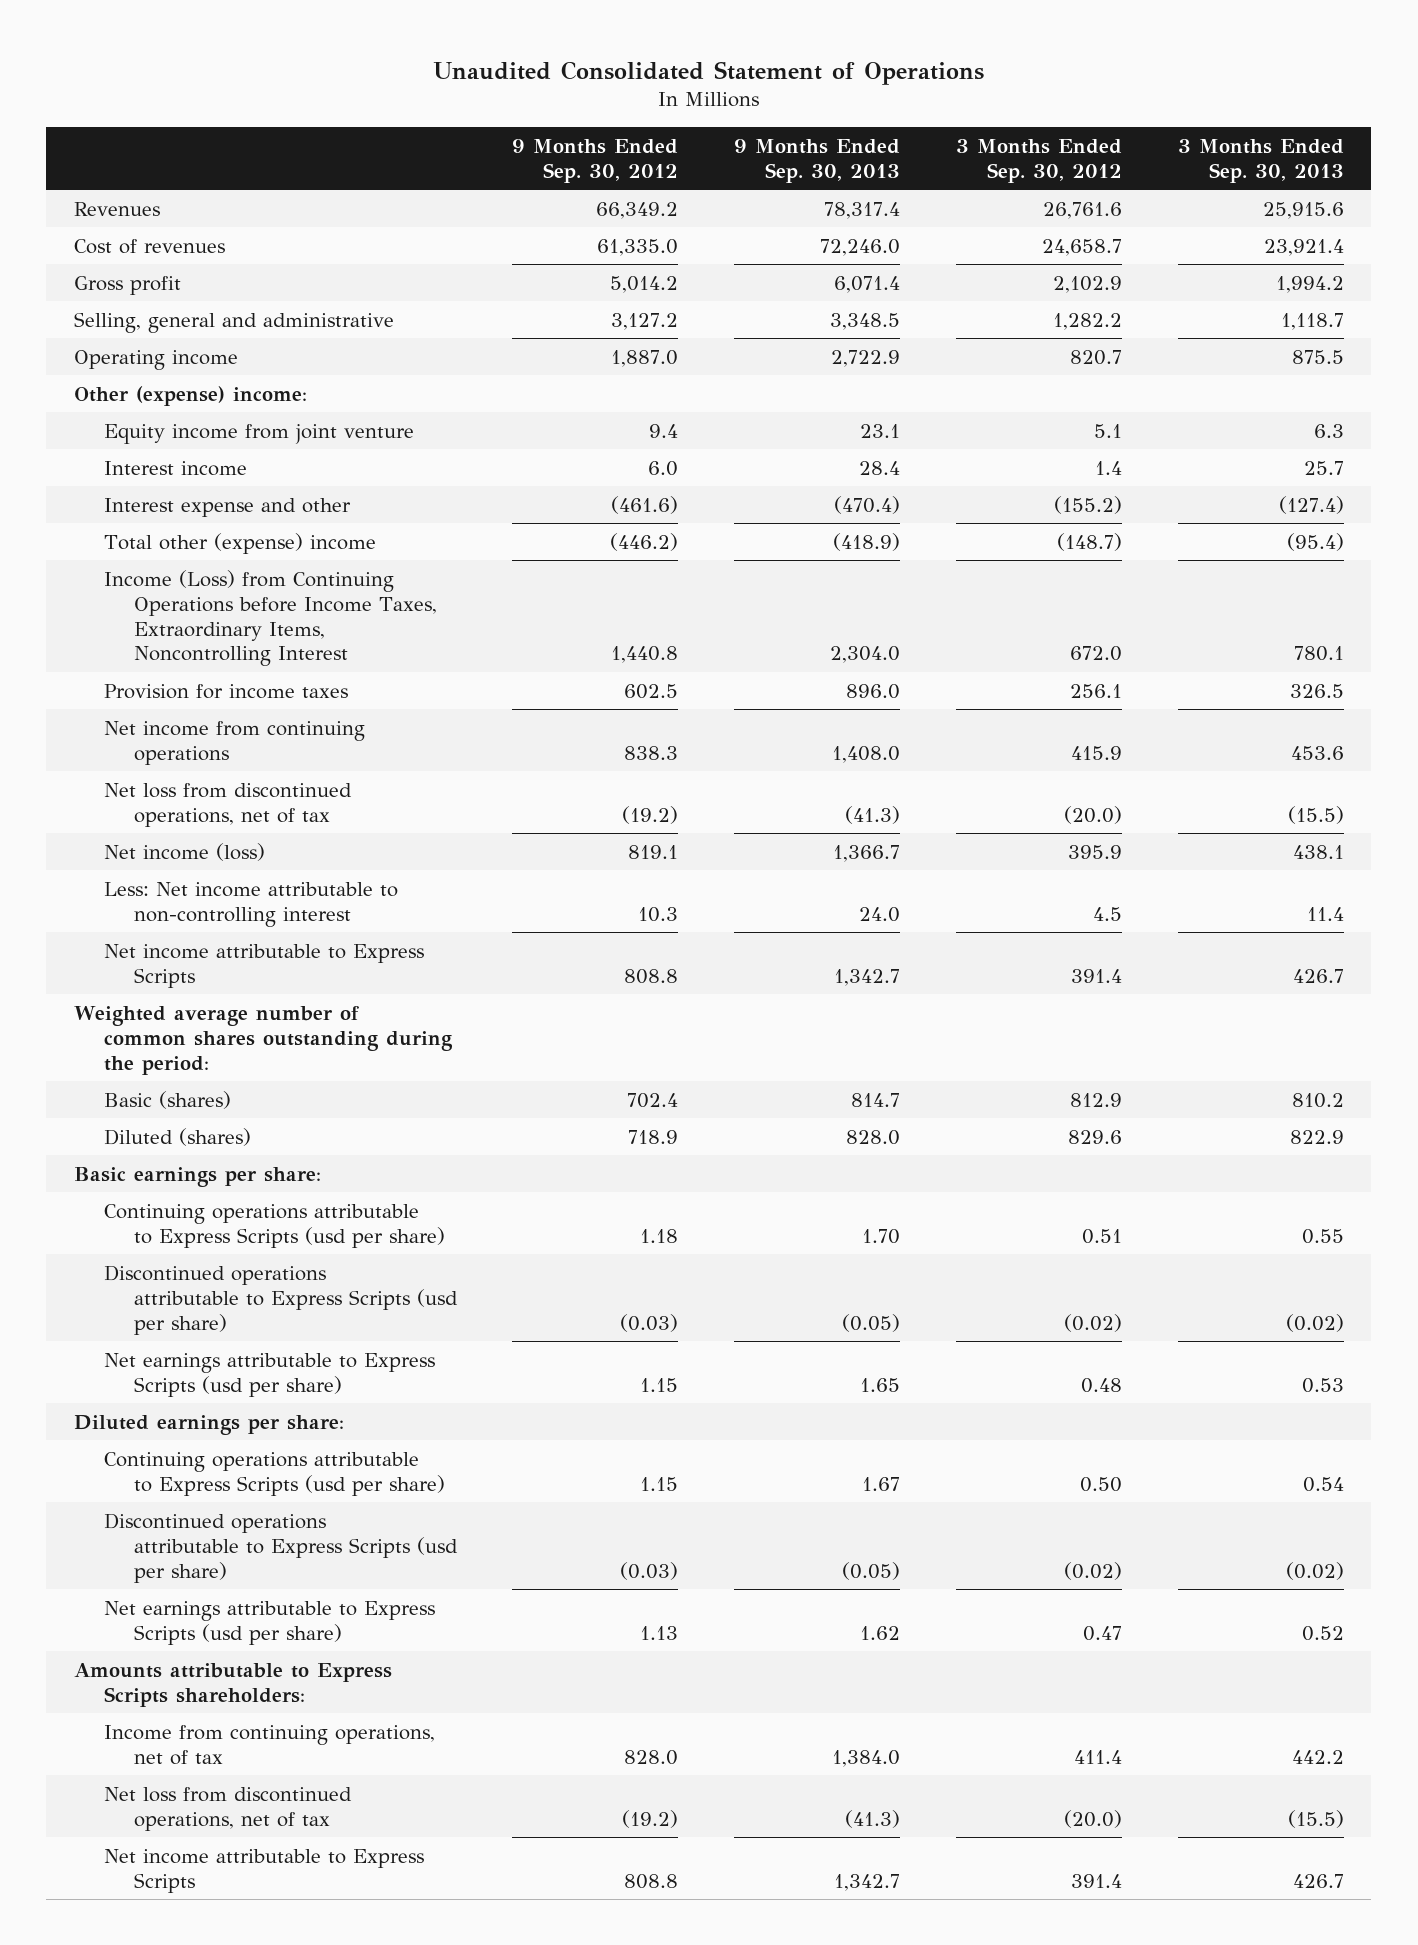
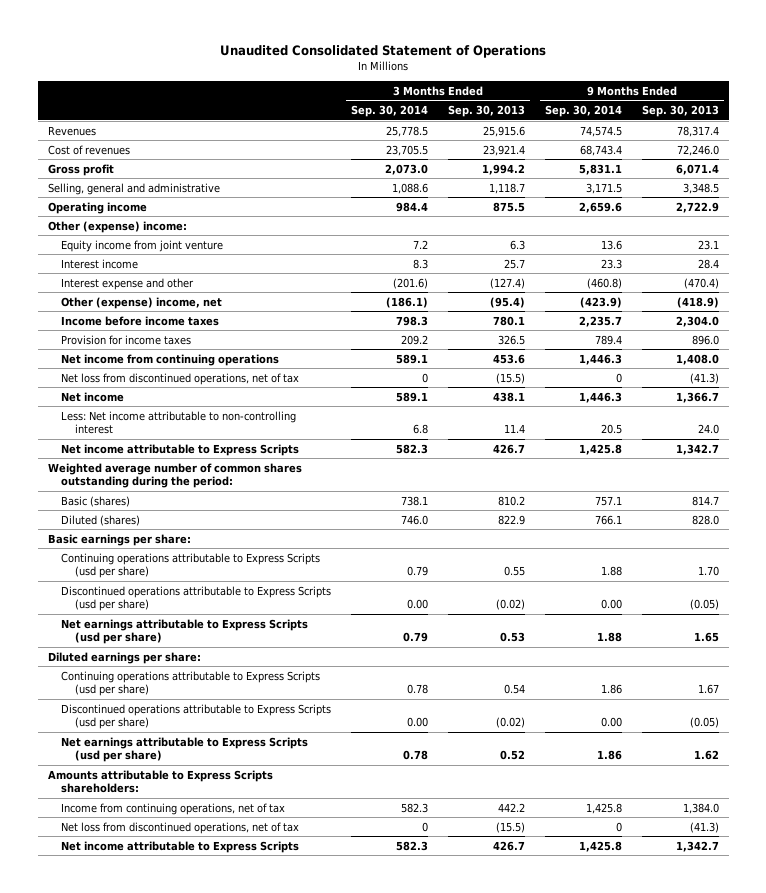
[512,139,679,183] 9 Months Ended Sep. 30, 2012 -> none
[955,139,1122,183] 3 Months Ended Sep. 30, 2012 -> none
none -> [351,105,429,118] Sep. 30, 2014
none -> [544,105,622,118] Sep. 30, 2014
[103,532,376,554] Total other (expense) income -> [61,296,223,309] Other (expense) income, net
[103,569,437,667] Income (Loss) from Continuing Operations before Income Taxes, Extraordinary Items, Noncontrolling Interest -> [61,315,220,326] Income before income taxes
[103,842,265,861] Net income (loss) -> [61,391,125,402] Net income

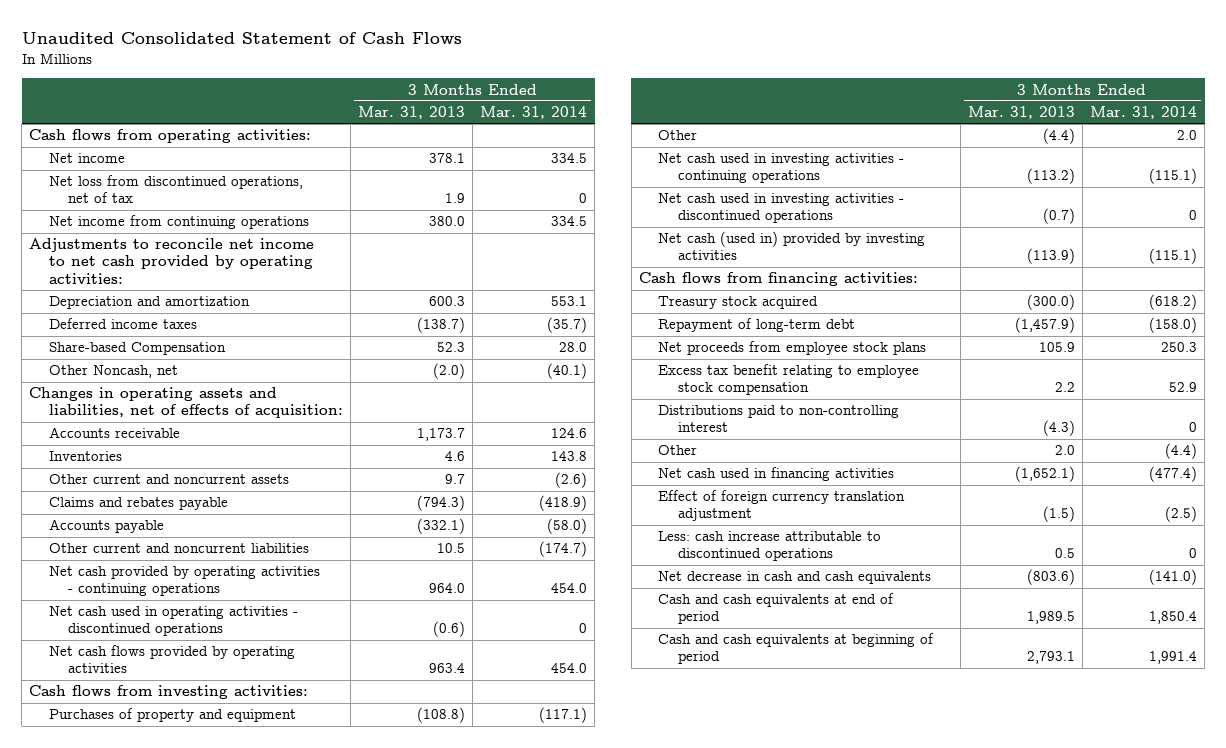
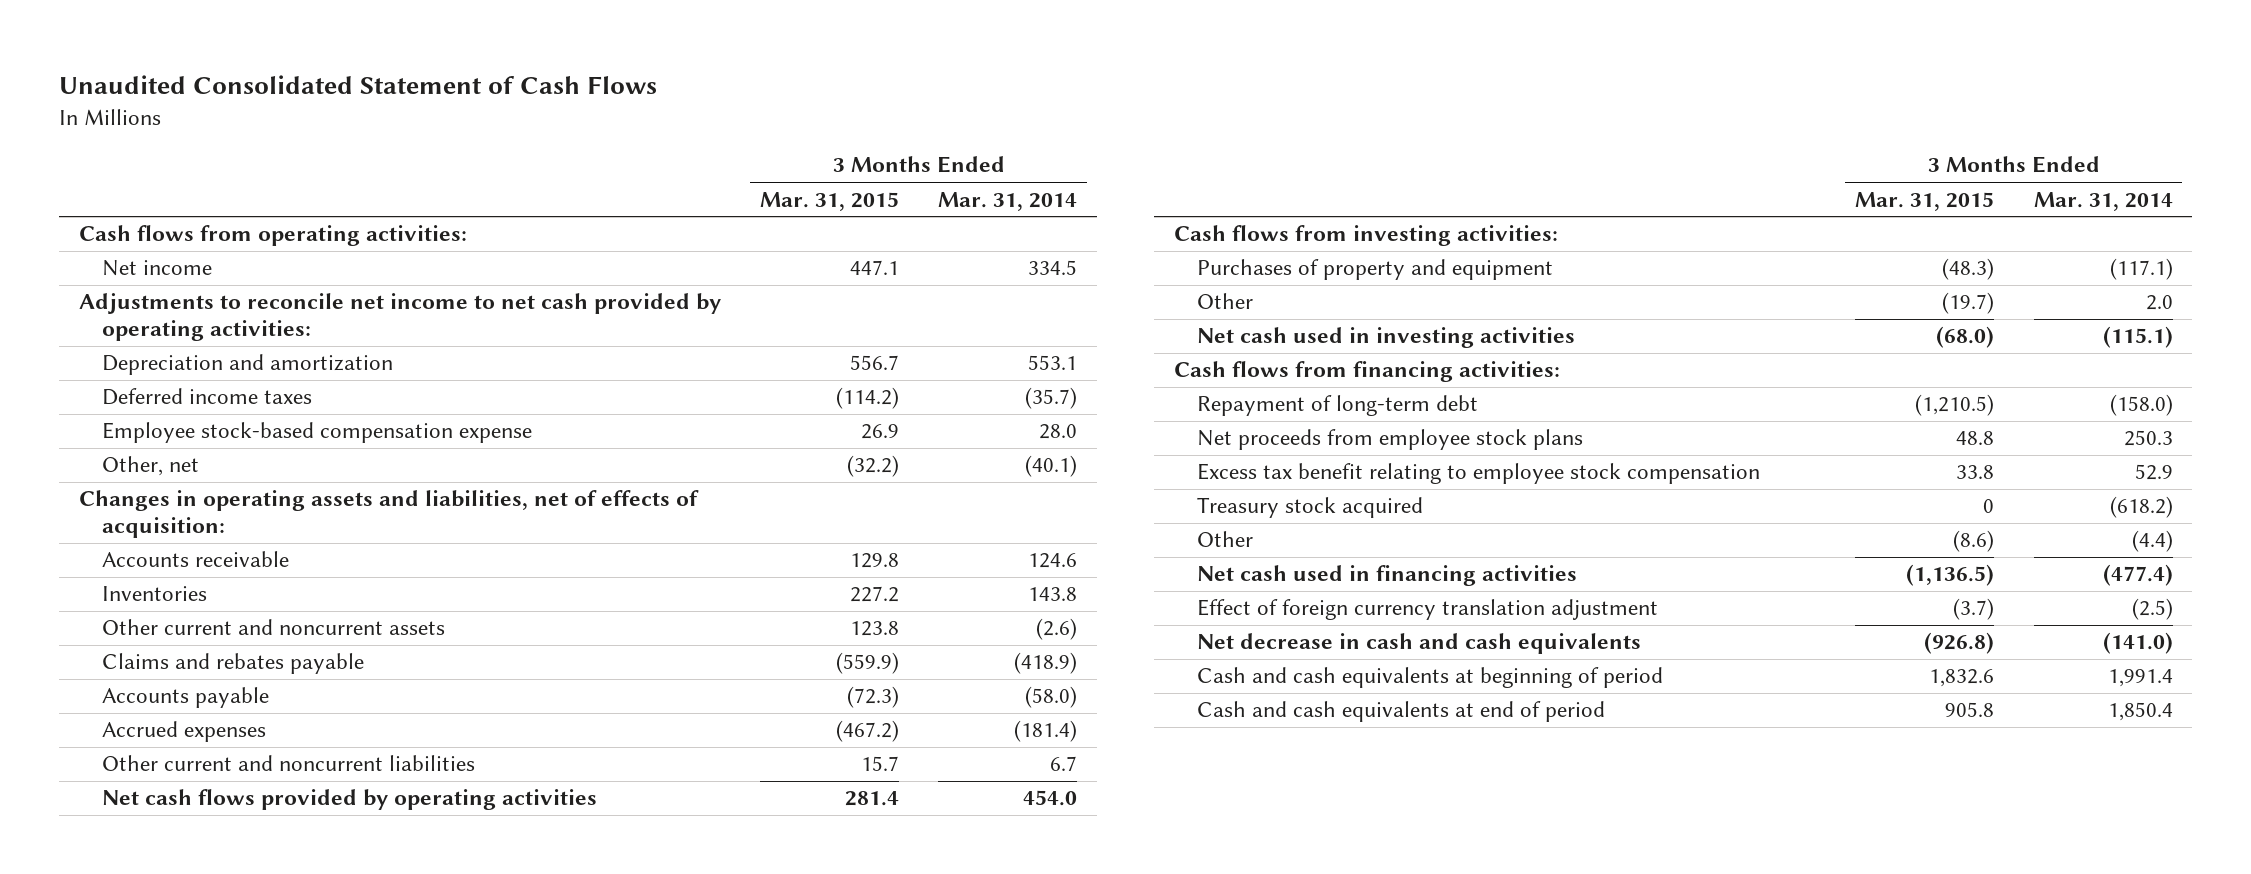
[357,106,465,120] Mar. 31, 2013 -> none
none -> [759,191,899,211] Mar. 31, 2015
[48,175,303,204] Net loss from discontinued operations, net of tax -> none
[48,215,309,230] Net income from continuing operations -> none
[48,342,226,356] Share-based Compensation -> [102,422,533,444] Employee stock-based compensation expense
[48,365,178,379] Other Noncash, net -> [102,456,200,477] Other, net
[48,566,320,597] Net cash provided by operating activities - continuing operations -> none
[48,606,298,637] Net cash used in operating activities - discontinued operations -> none
none -> [102,721,267,743] Accrued expenses
[539,541,588,558] (174.7) -> [1050,756,1078,772] 6.7
[658,153,905,184] Net cash used in investing activities - continuing operations -> none
[658,193,905,224] Net cash used in investing activities - discontinued operations -> none
[658,231,926,261] Net cash (used in) provided by investing activities -> [1197,327,1576,349] Net cash used in investing activities
[658,405,900,433] Distributions paid to non-controlling interest -> none
[658,296,819,310] Treasury stock acquired -> [1197,497,1424,519] Treasury stock acquired
[658,531,882,562] Less: cash increase attributable to discontinued operations -> none
[658,593,895,625] Cash and cash equivalents at end of period -> [1197,701,1606,723] Cash and cash equivalents at end of period

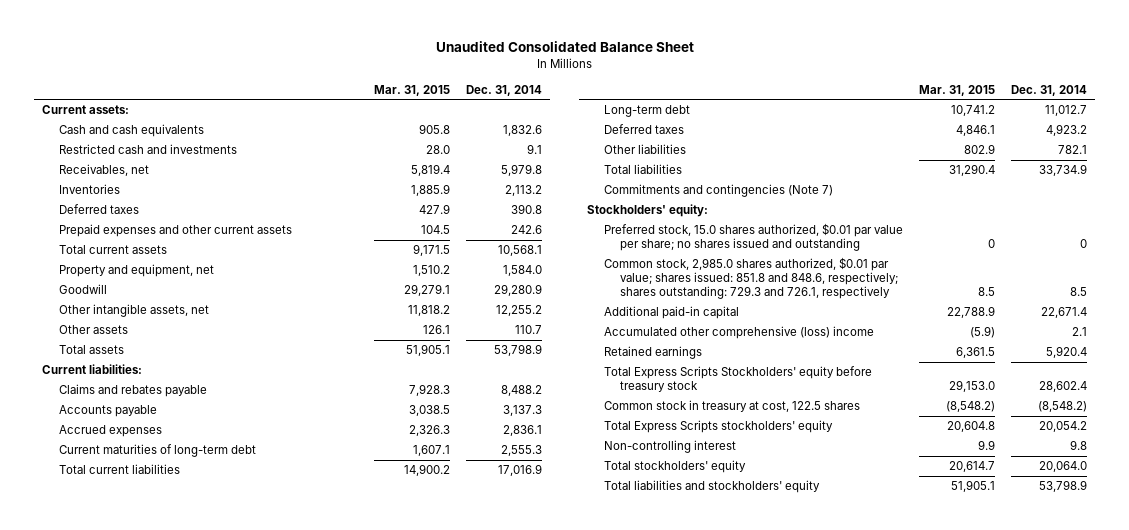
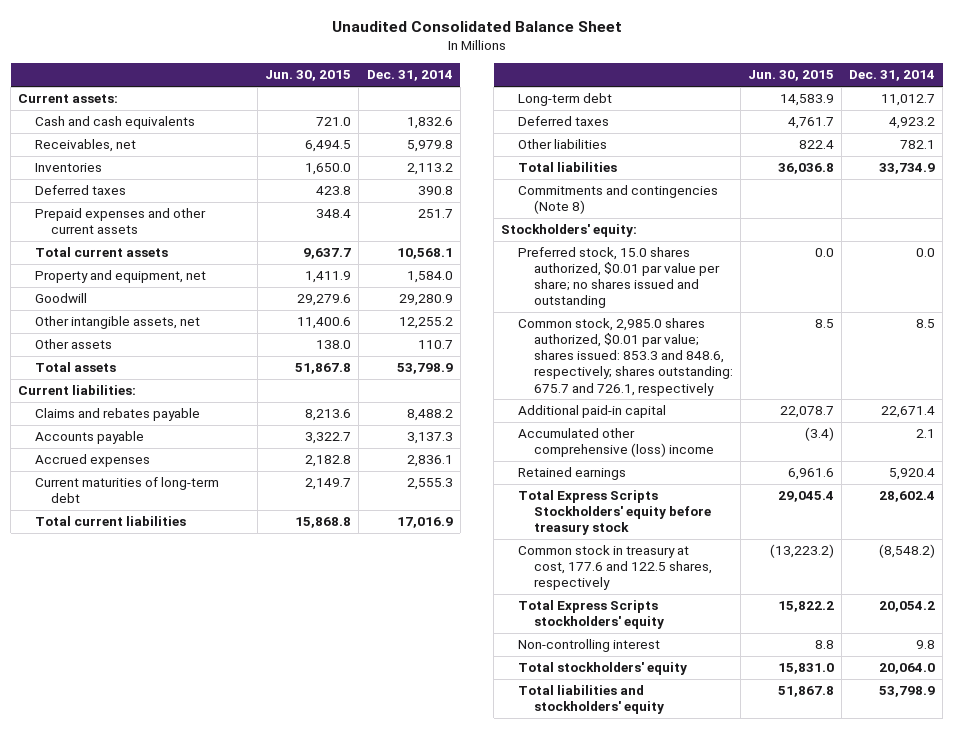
[373,84,450,96] Mar. 31, 2015 -> none
none -> [265,70,352,82] Jun. 30, 2015
[58,144,237,155] Restricted cash and investments -> none
[511,225,543,235] 242.6 -> [417,209,453,219] 251.7
[603,184,833,198] Commitments and contingencies (Note 7) -> [517,185,718,215] Commitments and contingencies (Note 8)
[1080,239,1088,249] 0 -> [916,248,936,258] 0.0
[603,257,899,300] Common stock, 2,985.0 shares authorized, $0.01 par value; shares issued: 851.8 and 848.6, respectively; shares outstanding: 729.3 and 726.1, respectively -> [517,318,734,396] Common stock, 2,985.0 shares authorized, $0.01 par value; shares issued: 853.3 and 848.6, respectively; shares outstanding: 675.7 and 726.1, respectively
[603,400,860,413] Common stock in treasury at cost, 122.5 shares -> [517,545,713,591] Common stock in treasury at cost, 177.6 and 122.5 shares, respectively

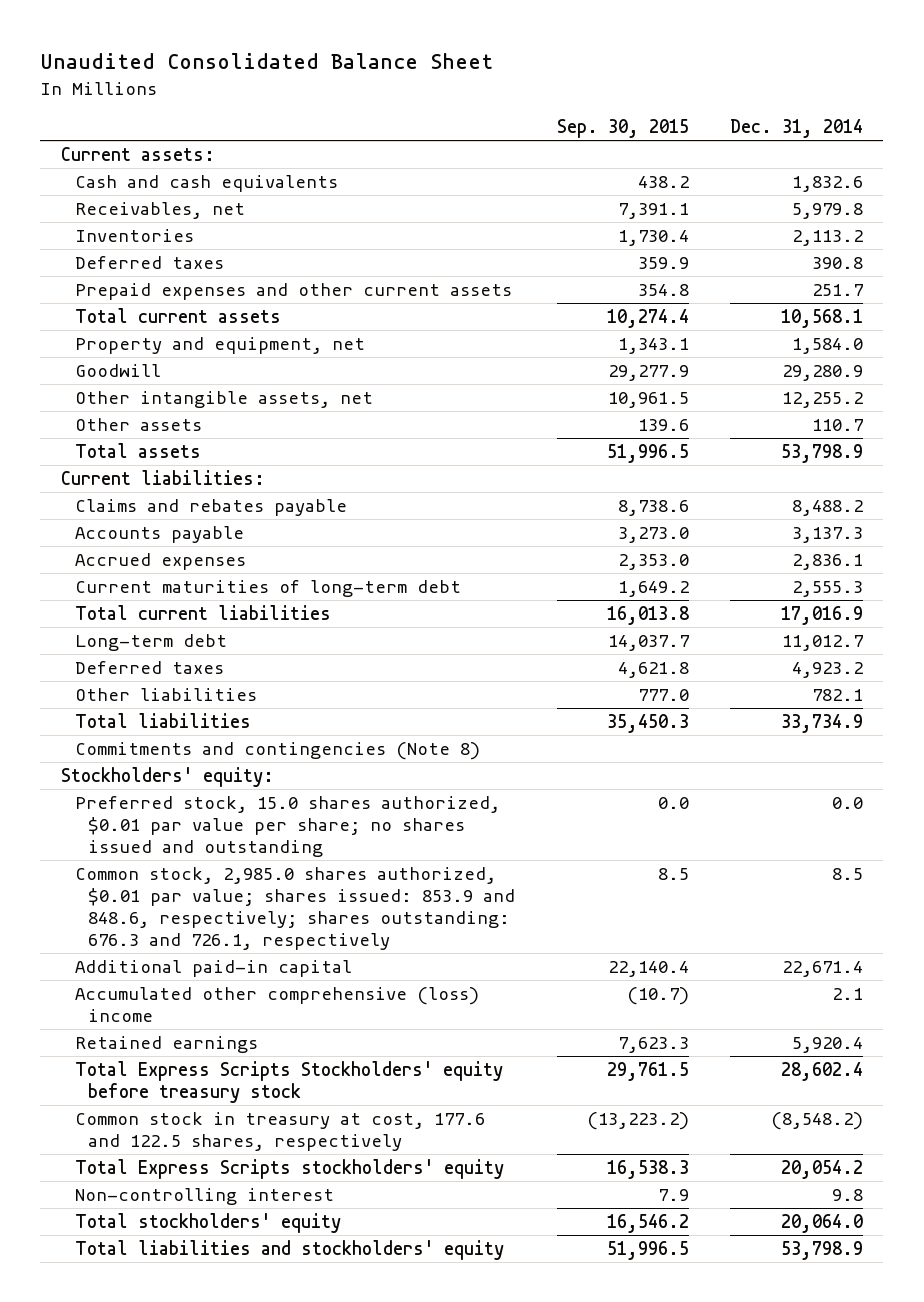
[265,70,352,82] Jun. 30, 2015 -> none
none -> [556,119,689,139] Sep. 30, 2015
[517,318,734,396] Common stock, 2,985.0 shares authorized, $0.01 par value; shares issued: 853.3 and 848.6, respectively; shares outstanding: 675.7 and 726.1, respectively -> [74,866,516,950] Common stock, 2,985.0 shares authorized, $0.01 par value; shares issued: 853.9 and 848.6, respectively; shares outstanding: 676.3 and 726.1, respectively

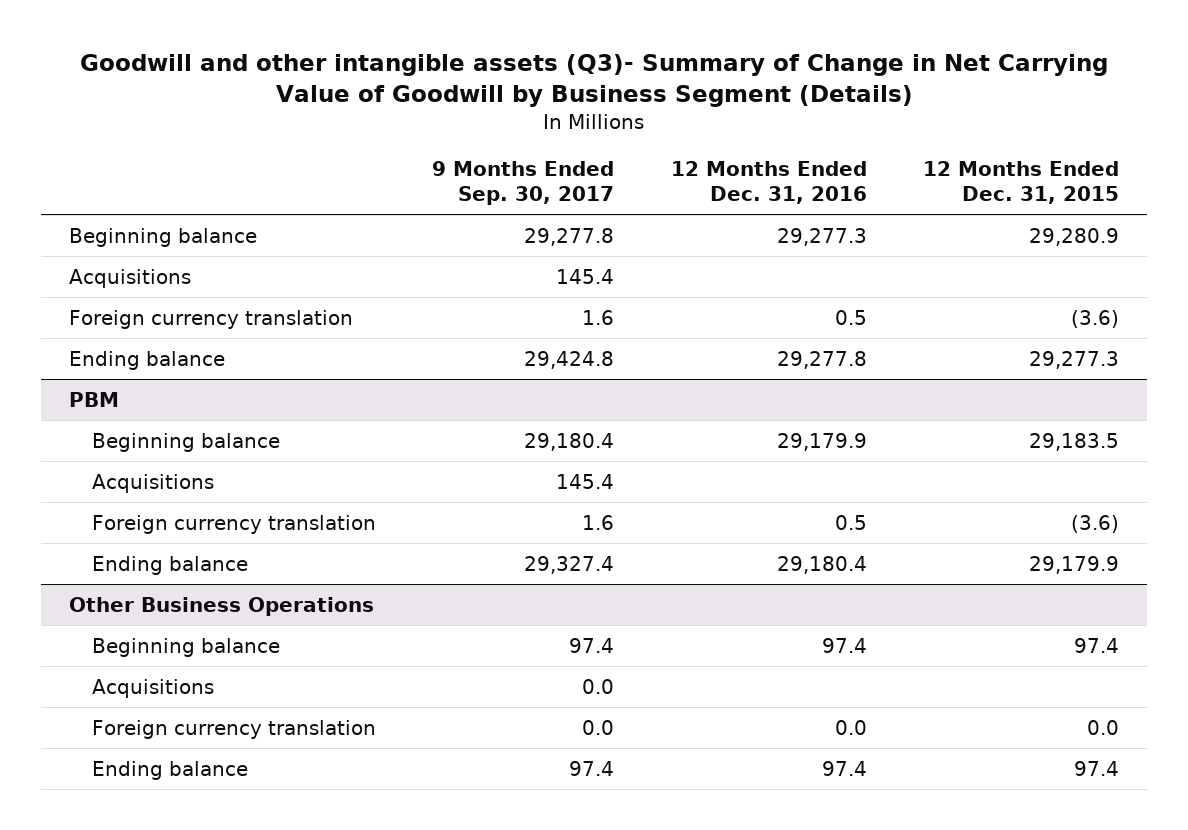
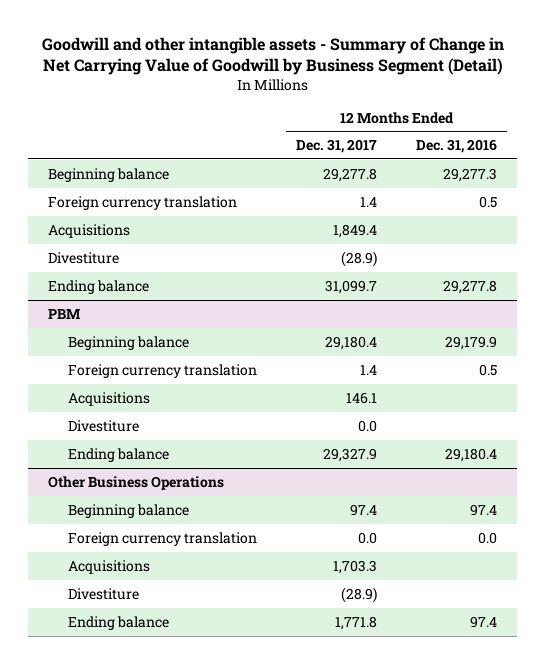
[80,54,1109,108] Goodwill and other intangible assets (Q3)- Summary of Change in Net Carrying Value of Goodwill by Business Segment (Details) -> [41,36,504,76] Goodwill and other intangible assets - Summary of Change in Net Carrying Value of Goodwill by Business Segment (Detail)
[432,161,615,206] 9 Months Ended Sep. 30, 2017 -> none
[923,161,1120,205] 12 Months Ended Dec. 31, 2015 -> none
none -> [296,139,378,154] Dec. 31, 2017
[68,268,191,288] Acquisitions -> [48,223,131,238] Acquisitions
none -> [48,251,120,264] Divestiture
[91,473,214,493] Acquisitions -> [67,391,150,406] Acquisitions
none -> [67,419,139,432] Divestiture
[91,678,214,698] Acquisitions -> [67,559,150,574] Acquisitions
none -> [67,587,139,600] Divestiture

